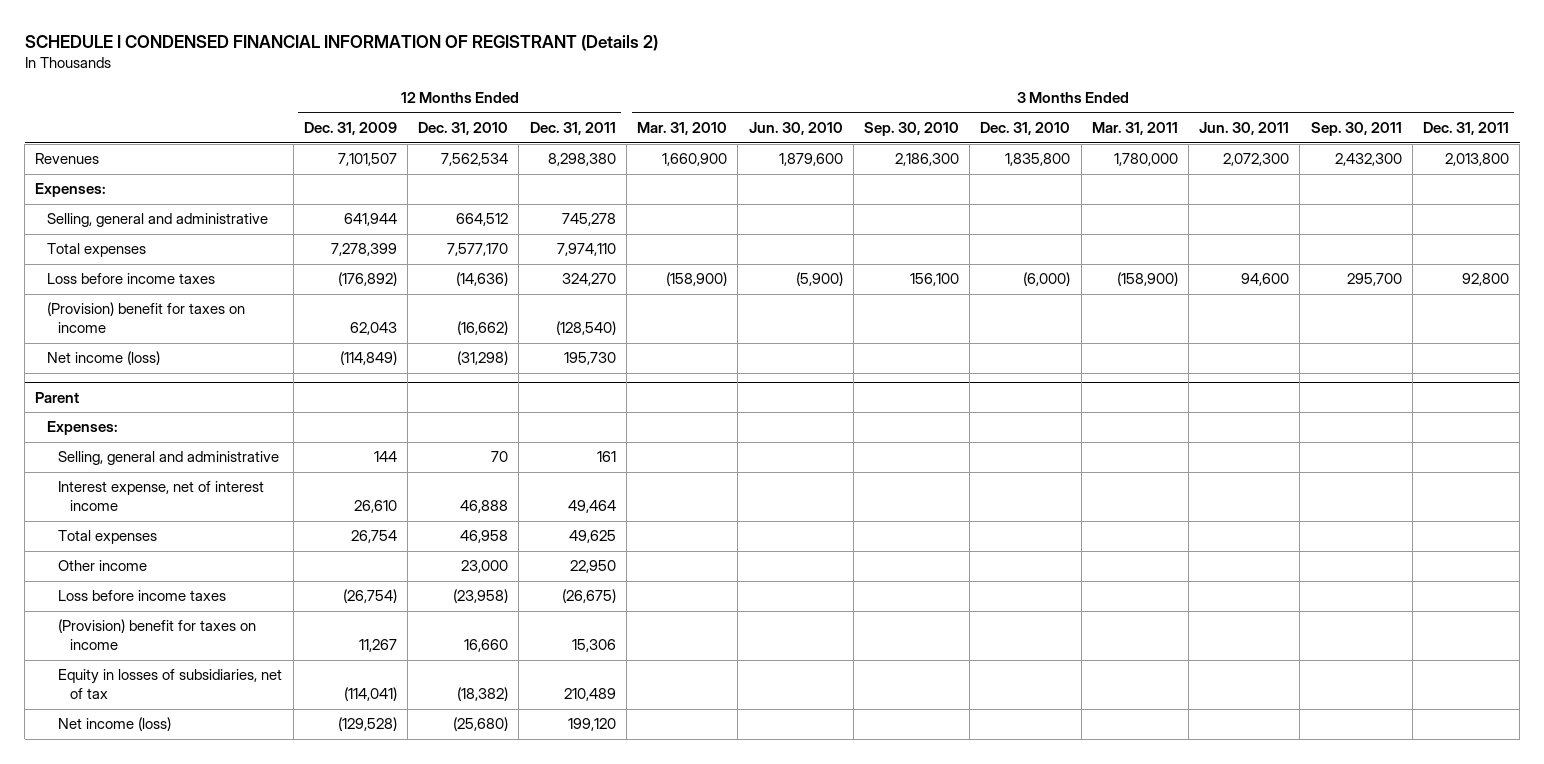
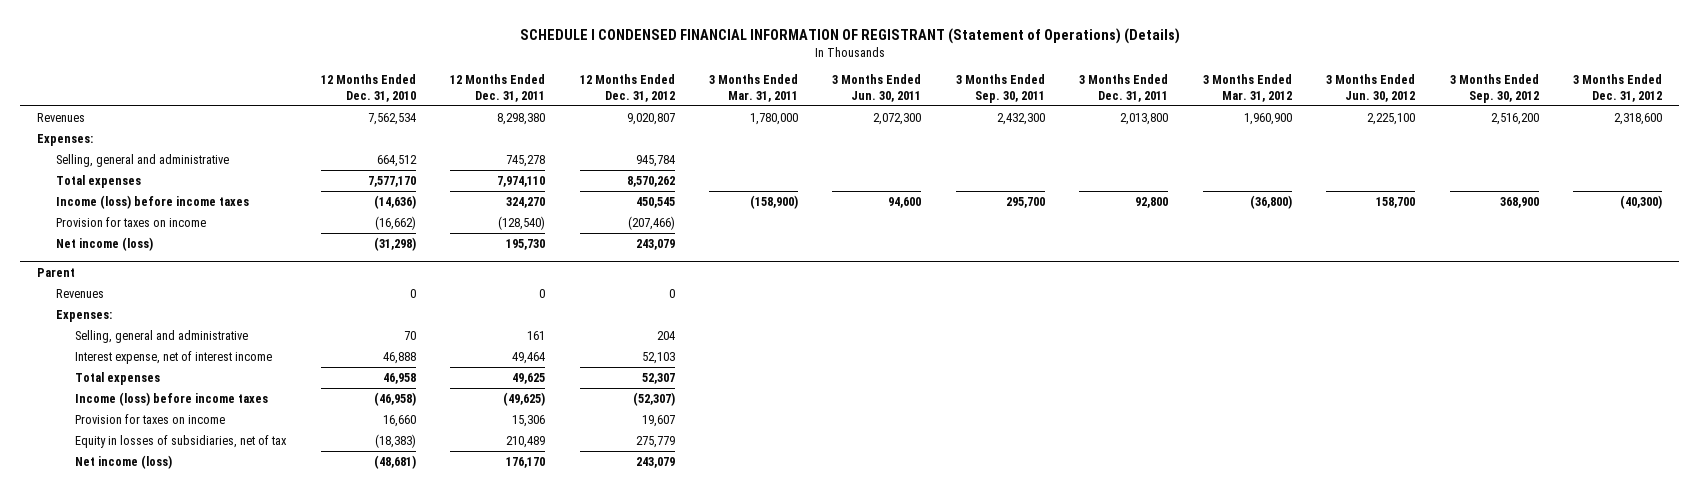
[24,34,658,51] SCHEDULE I CONDENSED FINANCIAL INFORMATION OF REGISTRANT (Details 2) -> [519,27,1180,44] SCHEDULE I CONDENSED FINANCIAL INFORMATION OF REGISTRANT (Statement of Operations) (Details)
[303,122,397,136] Dec. 31, 2009 -> none
[637,122,728,136] Mar. 31, 2010 -> none
[748,122,843,136] Jun. 30, 2010 -> none
[863,122,959,137] Sep. 30, 2010 -> none
[980,122,1071,136] Dec. 31, 2010 -> none
none -> [579,74,675,102] 12 Months Ended Dec. 31, 2012
none -> [1202,74,1292,102] 3 Months Ended Mar. 31, 2012
none -> [1326,74,1416,102] 3 Months Ended Jun. 30, 2012
none -> [1449,74,1539,103] 3 Months Ended Sep. 30, 2012
none -> [1573,74,1663,102] 3 Months Ended Dec. 31, 2012
[46,273,215,285] Loss before income taxes -> [56,195,250,210] Income (loss) before income taxes
[46,302,245,334] (Provision) benefit for taxes on income -> [56,217,207,228] Provision for taxes on income
none -> [56,289,105,299] Revenues
[58,560,148,572] Other income -> none
[58,590,227,602] Loss before income taxes -> [75,392,269,407] Income (loss) before income taxes
[453,589,509,604] (23,958) -> [373,392,416,407] (46,958)
[561,589,616,604] (26,675) -> [503,392,546,407] (49,625)
[58,619,257,651] (Provision) benefit for taxes on income -> [75,414,226,425] Provision for taxes on income
[457,687,509,702] (18,382) -> [374,434,416,449] (18,383)
[453,717,509,732] (25,680) -> [373,455,416,470] (48,681)
[567,718,616,732] 199,120 -> [506,457,546,469] 176,170

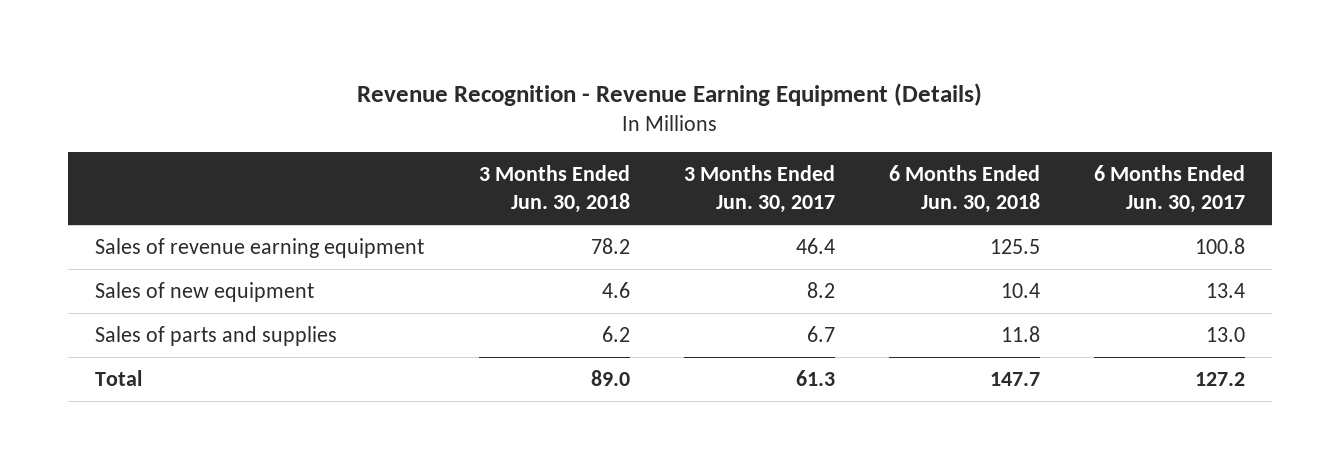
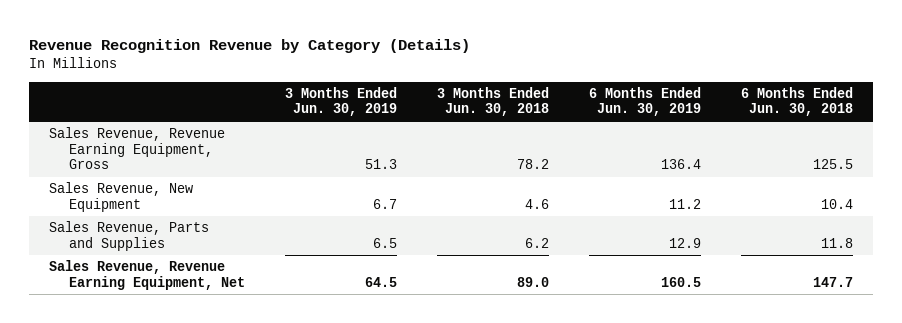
[357,82,983,106] Revenue Recognition - Revenue Earning Equipment (Details) -> [29,39,471,54] Revenue Recognition Revenue by Category (Details)
[683,165,835,213] 3 Months Ended Jun. 30, 2017 -> none
[1094,165,1246,213] 6 Months Ended Jun. 30, 2017 -> none
none -> [284,86,397,117] 3 Months Ended Jun. 30, 2019
none -> [588,86,701,117] 6 Months Ended Jun. 30, 2019
[95,238,425,259] Sales of revenue earning equipment -> [49,127,226,170] Sales Revenue, Revenue Earning Equipment, Gross
[95,282,315,303] Sales of new equipment -> [49,182,194,212] Sales Revenue, New Equipment
[95,326,338,347] Sales of parts and supplies -> [49,221,210,251] Sales Revenue, Parts and Supplies
[95,370,143,387] Total -> [49,260,246,290] Sales Revenue, Revenue Earning Equipment, Net

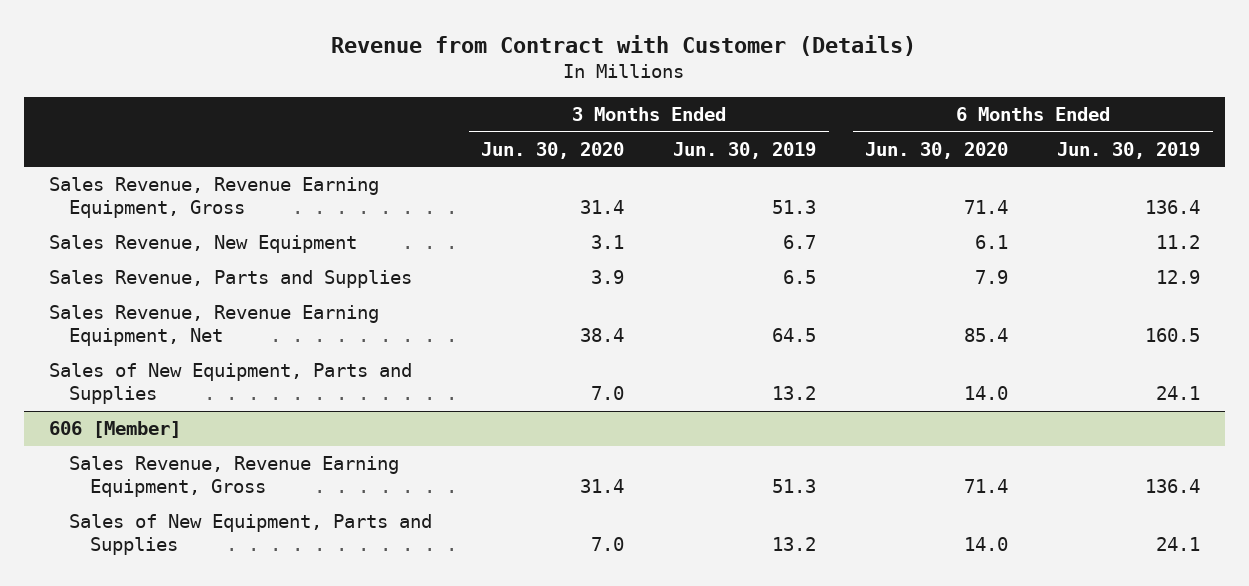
[29,39,471,54] Revenue Recognition Revenue by Category (Details) -> [331,34,917,56] Revenue from Contract with Customer (Details)
[436,86,549,117] 3 Months Ended Jun. 30, 2018 -> none
[740,86,853,117] 6 Months Ended Jun. 30, 2018 -> none
none -> [481,141,625,159] Jun. 30, 2020
none -> [865,141,1009,159] Jun. 30, 2020
none -> [48,363,412,405] Sales of New Equipment, Parts and Supplies
none -> [48,421,181,439] 606 [Member]
none -> [69,456,400,498] Sales Revenue, Revenue Earning Equipment, Gross
none -> [69,514,433,556] Sales of New Equipment, Parts and Supplies

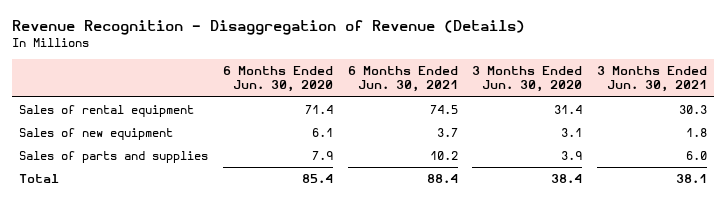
[331,34,917,56] Revenue from Contract with Customer (Details) -> [12,19,526,35] Revenue Recognition - Disaggregation of Revenue (Details)
[673,141,817,159] Jun. 30, 2019 -> none
[1057,141,1201,159] Jun. 30, 2019 -> none
none -> [347,66,458,93] 6 Months Ended Jun. 30, 2021
none -> [596,66,707,93] 3 Months Ended Jun. 30, 2021
[48,363,412,405] Sales of New Equipment, Parts and Supplies -> none
[48,421,181,439] 606 [Member] -> none
[69,456,400,498] Sales Revenue, Revenue Earning Equipment, Gross -> none
[69,514,433,556] Sales of New Equipment, Parts and Supplies -> none
[48,177,379,219] Sales Revenue, Revenue Earning Equipment, Gross -> [19,105,195,118] Sales of rental equipment
[48,235,357,254] Sales Revenue, New Equipment -> [19,128,174,141] Sales of new equipment
[48,270,412,289] Sales Revenue, Parts and Supplies -> [19,151,209,164] Sales of parts and supplies
[48,305,379,347] Sales Revenue, Revenue Earning Equipment, Net -> [19,174,60,184] Total

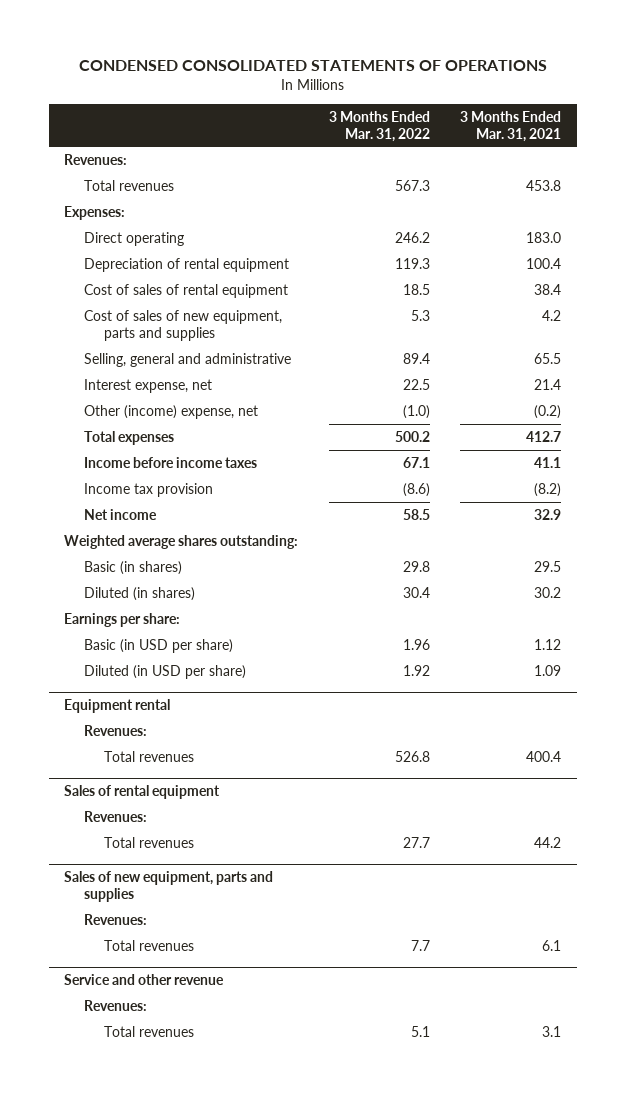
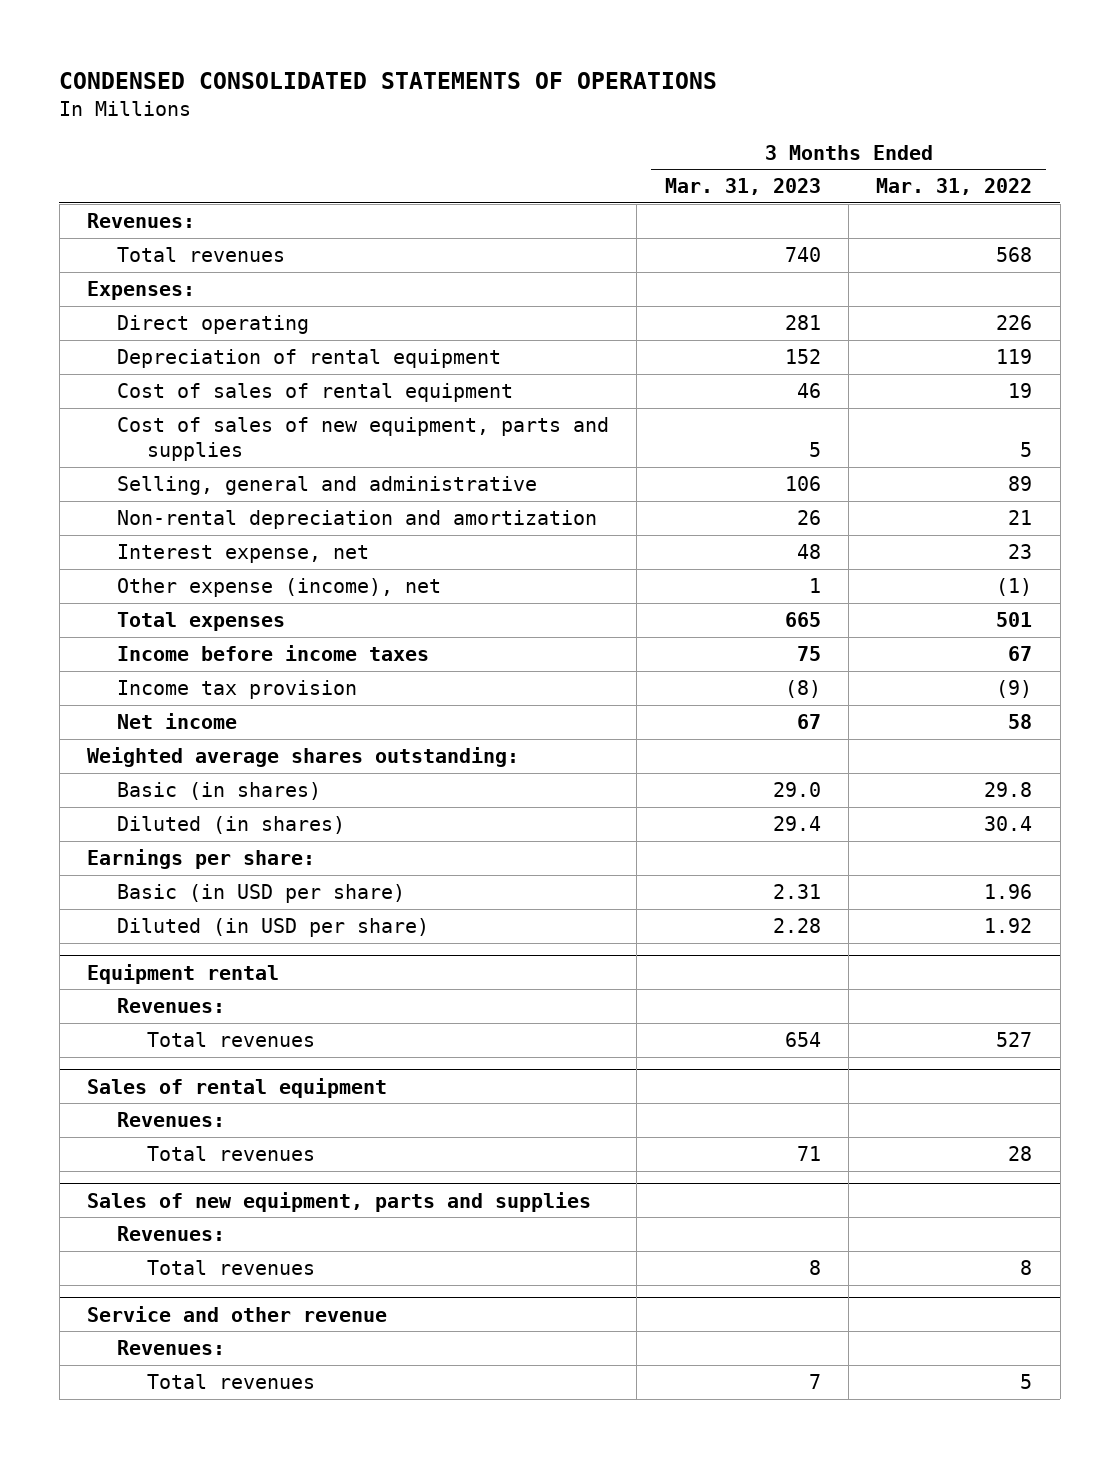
[460,110,562,142] 3 Months Ended Mar. 31, 2021 -> none
none -> [664,178,821,196] Mar. 31, 2023
[394,179,430,191] 567.3 -> [996,246,1033,262] 568
[394,231,430,243] 246.2 -> [996,314,1033,330] 226
[394,257,430,269] 119.3 -> [996,348,1033,364] 119
[402,283,430,295] 18.5 -> [1008,382,1033,398] 19
[410,309,430,321] 5.3 -> [1020,442,1033,458] 5
[402,352,430,364] 89.4 -> [1008,475,1033,491] 89
none -> [116,509,597,529] Non-rental depreciation and amortization
[402,378,430,390] 22.5 -> [1008,543,1033,559] 23
[83,404,258,419] Other (income) expense, net -> [116,577,441,597] Other expense (income), net
[402,404,430,419] (1.0) -> [996,577,1033,596] (1)
[394,430,430,442] 500.2 -> [996,611,1033,627] 501
[402,456,430,468] 67.1 -> [1008,645,1033,661] 67
[402,482,430,497] (8.6) -> [996,679,1033,698] (9)
[402,508,430,520] 58.5 -> [1008,713,1033,729] 58
[394,750,430,762] 526.8 -> [996,1031,1033,1047] 527
[402,836,430,848] 27.7 -> [1008,1145,1033,1161] 28
[410,939,430,951] 7.7 -> [1020,1259,1033,1275] 8
[410,1025,430,1037] 5.1 -> [1020,1373,1033,1389] 5

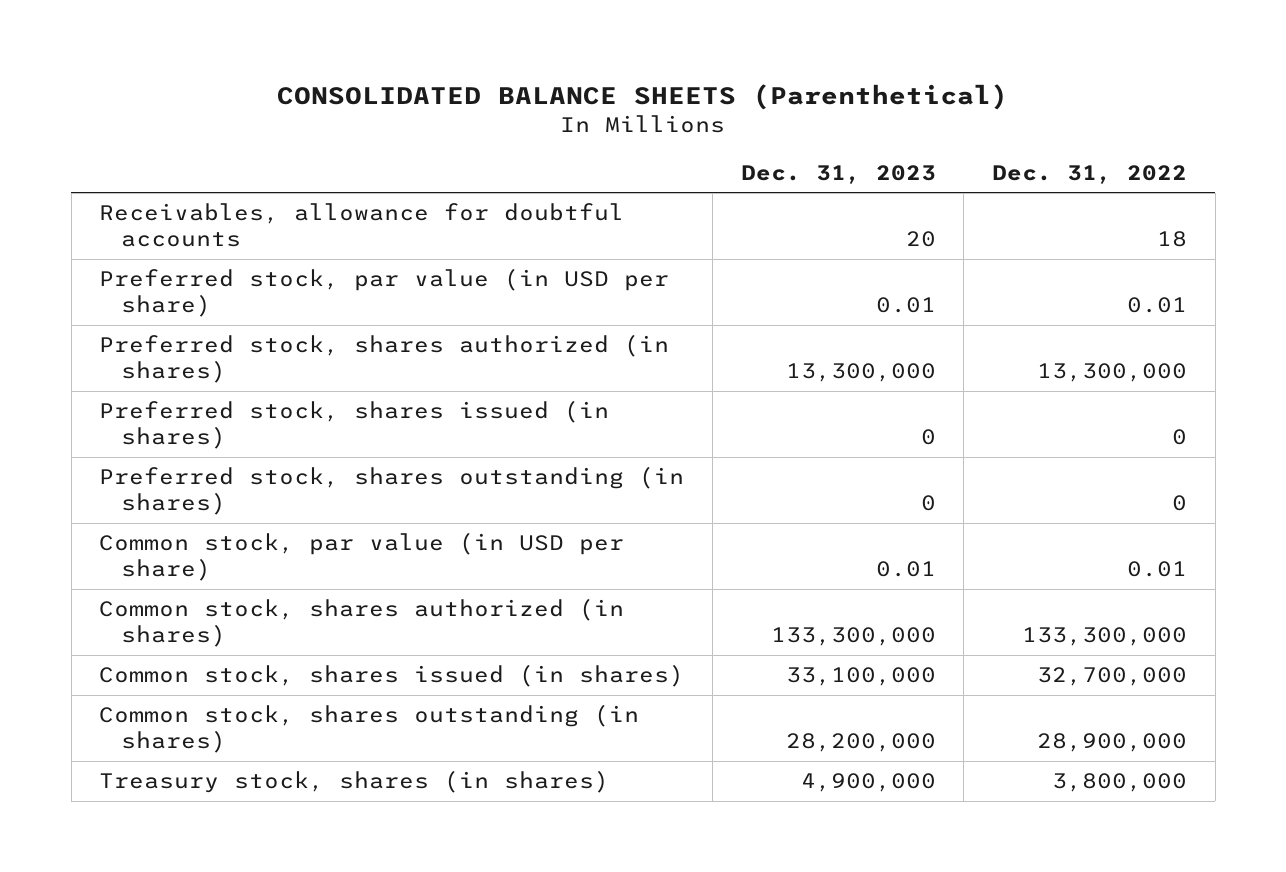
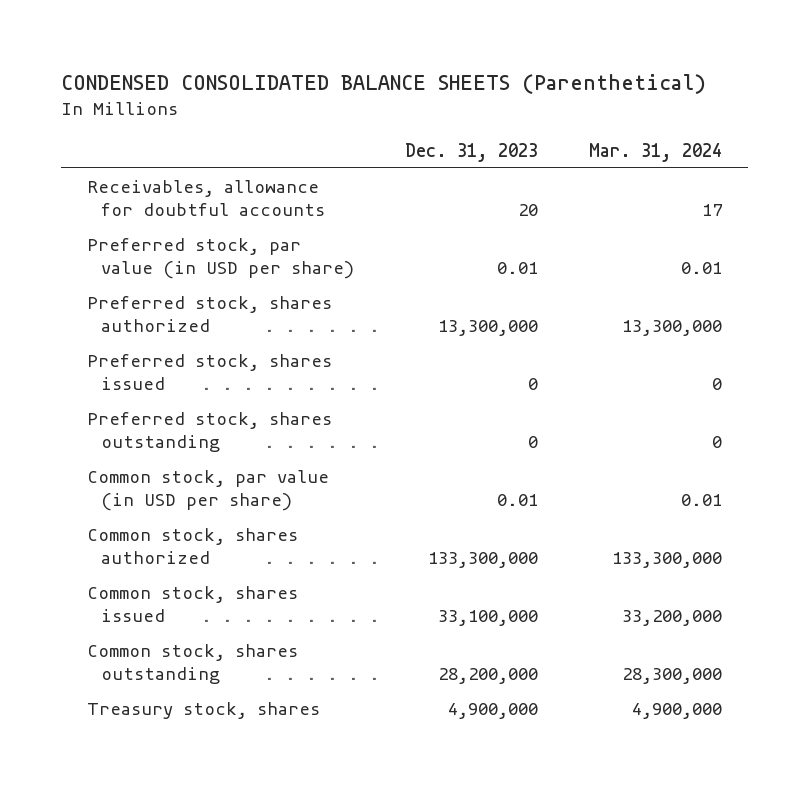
[277,83,1009,110] CONSOLIDATED BALANCE SHEETS (Parenthetical) -> [61,74,707,95] CONDENSED CONSOLIDATED BALANCE SHEETS (Parenthetical)
[992,164,1188,184] Dec. 31, 2022 -> none
none -> [589,142,723,162] Mar. 31, 2024
[99,334,670,384] Preferred stock, shares authorized (in shares) -> [87,295,333,332] Preferred stock, shares authorized
[99,400,610,450] Preferred stock, shares issued (in shares) -> [87,353,333,390] Preferred stock, shares issued
[99,466,685,516] Preferred stock, shares outstanding (in shares) -> [87,411,333,452] Preferred stock, shares outstanding
[99,598,625,648] Common stock, shares authorized (in shares) -> [87,527,299,564] Common stock, shares authorized
[99,664,685,688] Common stock, shares issued (in shares) -> [87,585,299,622] Common stock, shares issued
[99,704,640,754] Common stock, shares outstanding (in shares) -> [87,643,299,684] Common stock, shares outstanding
[99,770,610,794] Treasury stock, shares (in shares) -> [87,701,321,719] Treasury stock, shares

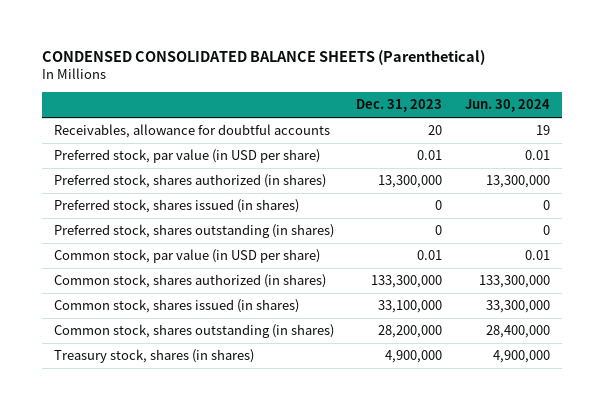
[589,142,723,162] Mar. 31, 2024 -> none
none -> [465,99,551,113] Jun. 30, 2024
[87,295,333,332] Preferred stock, shares authorized -> [53,174,326,189] Preferred stock, shares authorized (in shares)
[87,353,333,390] Preferred stock, shares issued -> [53,199,299,214] Preferred stock, shares issued (in shares)
[87,411,333,452] Preferred stock, shares outstanding -> [53,224,334,239] Preferred stock, shares outstanding (in shares)
[87,527,299,564] Common stock, shares authorized -> [53,274,326,289] Common stock, shares authorized (in shares)
[87,585,299,622] Common stock, shares issued -> [53,299,299,314] Common stock, shares issued (in shares)
[87,643,299,684] Common stock, shares outstanding -> [53,324,334,339] Common stock, shares outstanding (in shares)
[87,701,321,719] Treasury stock, shares -> [53,349,254,364] Treasury stock, shares (in shares)

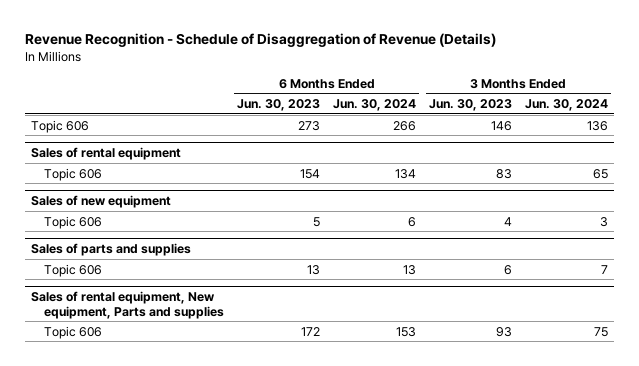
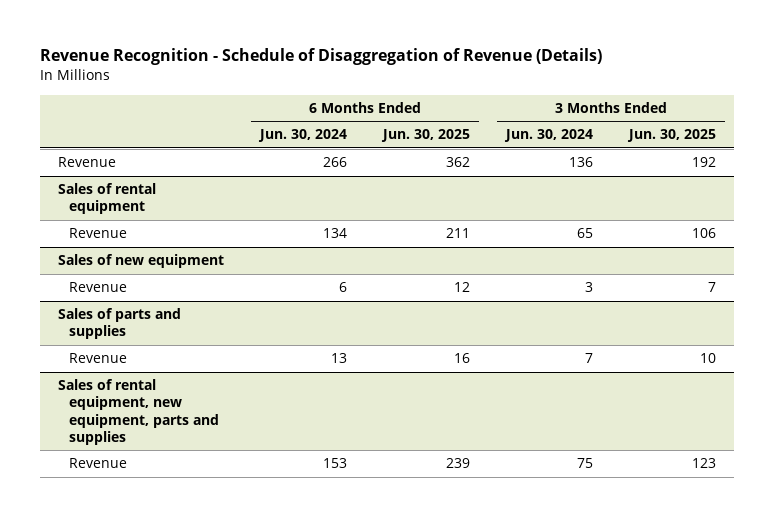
[237,99,321,112] Jun. 30, 2023 -> none
[428,99,512,112] Jun. 30, 2023 -> none
none -> [380,129,470,143] Jun. 30, 2025
none -> [626,129,716,143] Jun. 30, 2025
[31,119,90,133] Topic 606 -> [57,157,116,168] Revenue
[44,167,103,181] Topic 606 -> [68,228,127,239] Revenue
[44,215,103,229] Topic 606 -> none
none -> [68,282,127,293] Revenue
[44,263,103,277] Topic 606 -> [68,353,127,364] Revenue
[31,290,225,319] Sales of rental equipment, New equipment, Parts and supplies -> [57,379,219,445] Sales of rental equipment, new equipment, parts and supplies
[44,325,103,339] Topic 606 -> [68,458,127,469] Revenue

